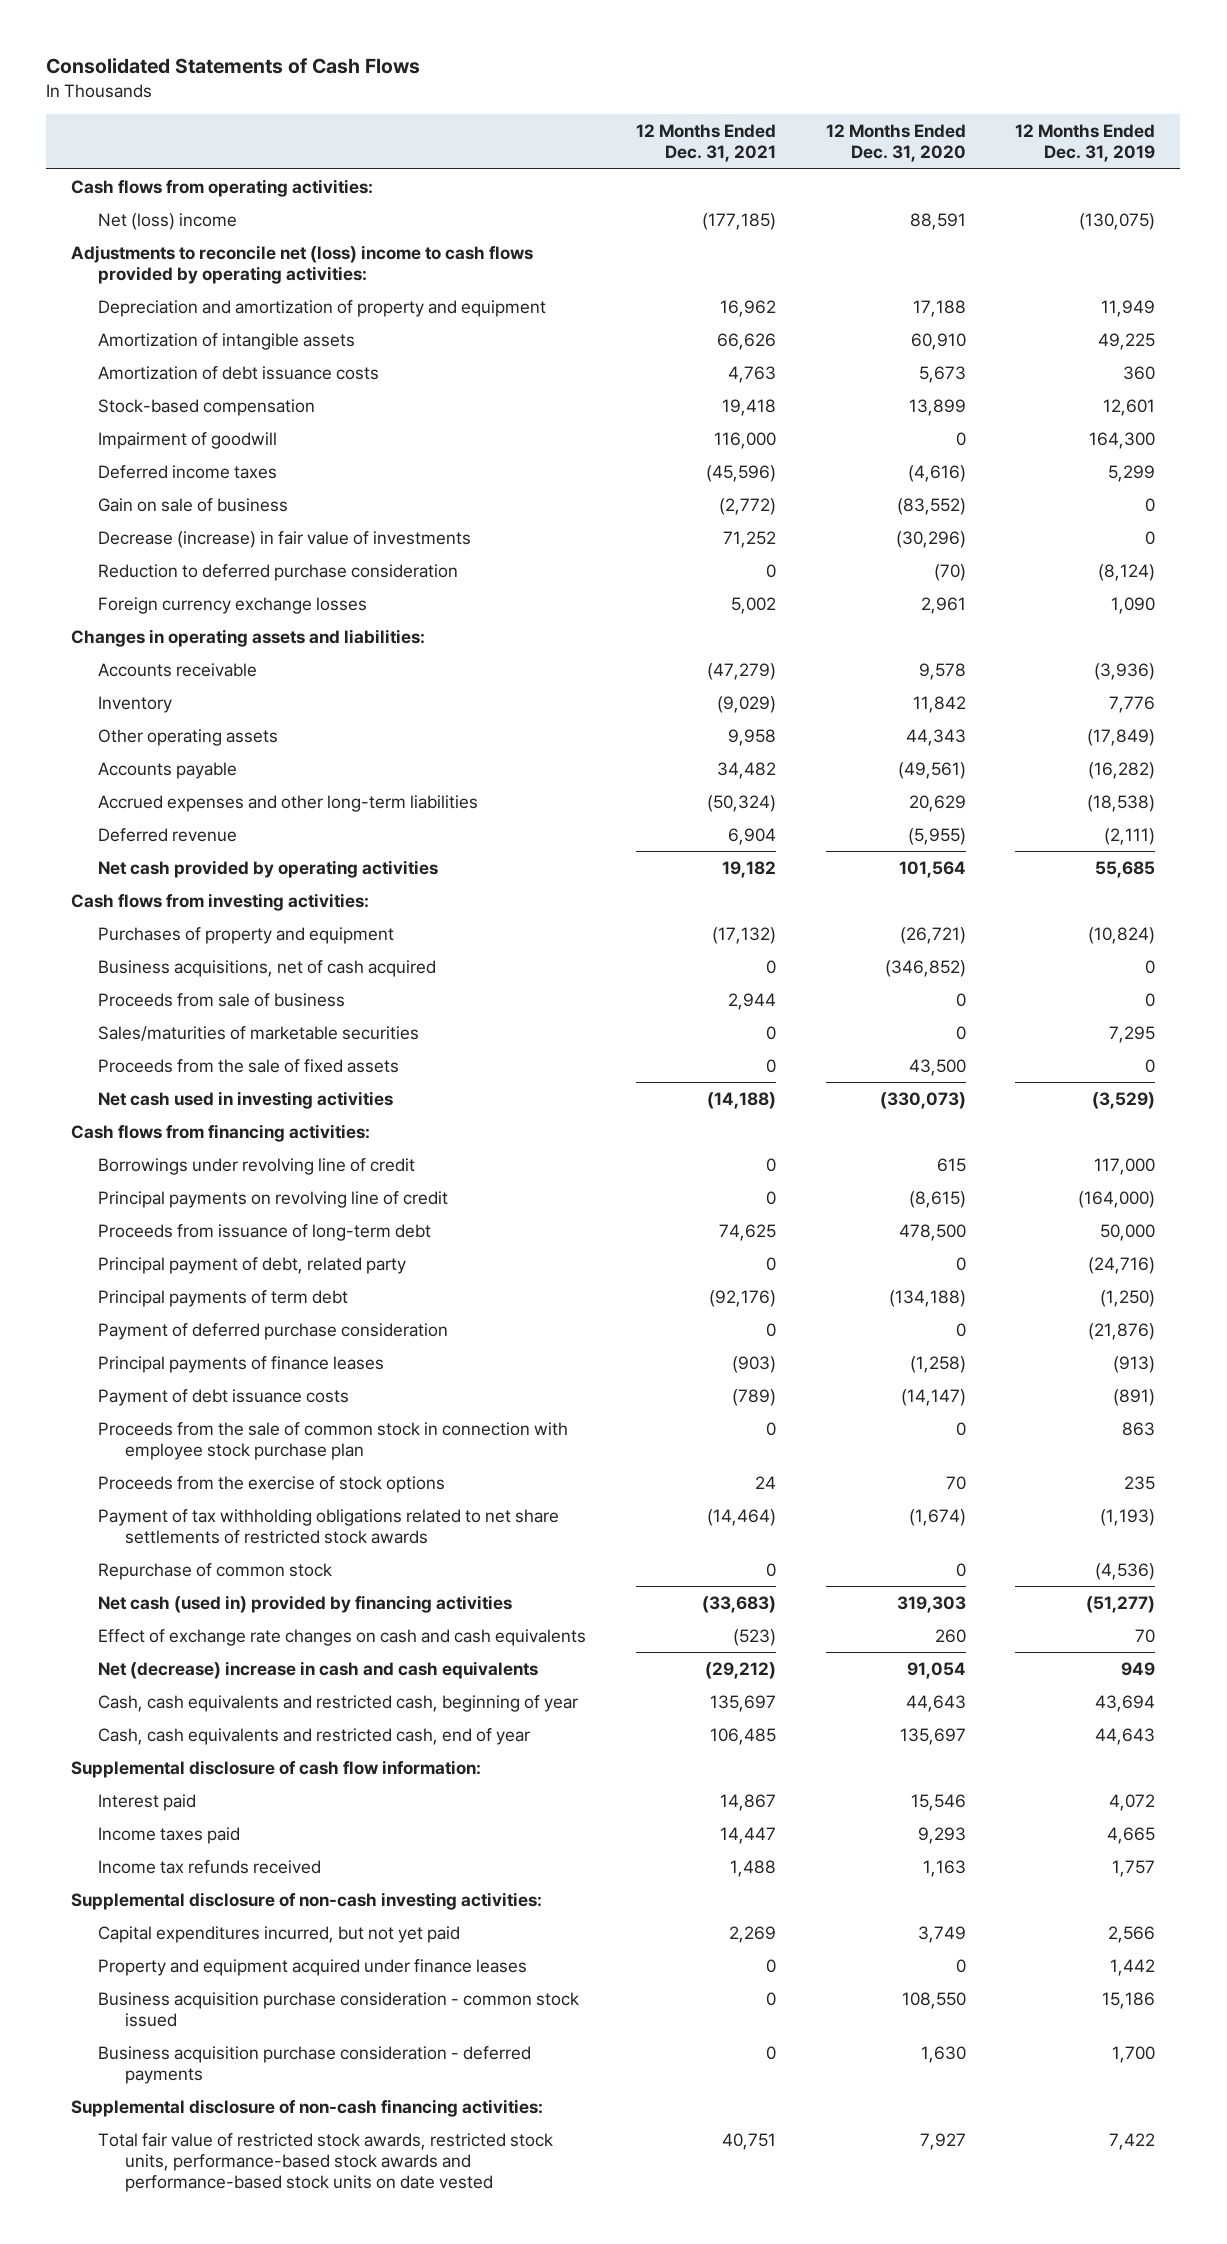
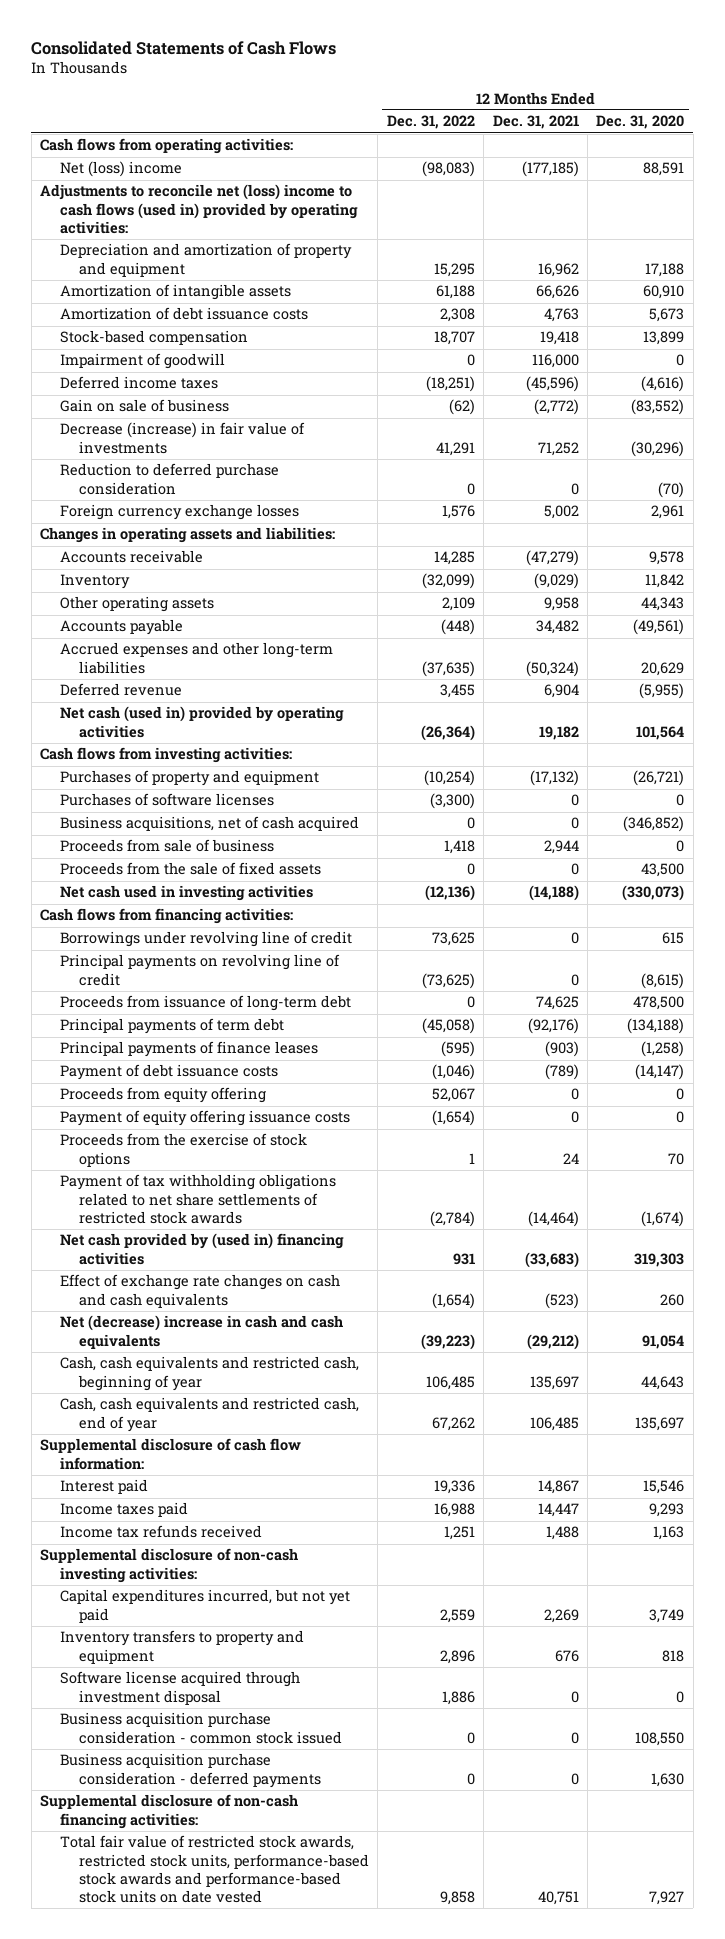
[1015,124,1156,163] 12 Months Ended Dec. 31, 2019 -> none
none -> [386,115,475,130] Dec. 31, 2022
[71,244,534,284] Adjustments to reconcile net (loss) income to cash flows provided by operating activities: -> [40,184,358,234] Adjustments to reconcile net (loss) income to cash flows (used in) provided by operating activities:
[98,859,439,878] Net cash provided by operating activities -> [59,706,344,738] Net cash (used in) provided by operating activities
none -> [59,793,274,807] Purchases of software licenses
[98,1025,420,1041] Sales/maturities of marketable securities -> none
[98,1256,407,1274] Principal payment of debt, related party -> none
[98,1322,449,1340] Payment of deferred purchase consideration -> none
[98,1421,569,1460] Proceeds from the sale of common stock in connection with employee stock purchase plan -> none
none -> [59,1087,266,1104] Proceeds from equity offering
none -> [59,1110,350,1127] Payment of equity offering issuance costs
[98,1562,333,1580] Repurchase of common stock -> none
[98,1594,513,1613] Net cash (used in) provided by financing activities -> [59,1233,344,1265] Net cash provided by (used in) financing activities
none -> [59,1630,304,1664] Inventory transfers to property and equipment
[98,1958,528,1976] Property and equipment acquired under finance leases -> [59,1671,300,1705] Software license acquired through investment disposal

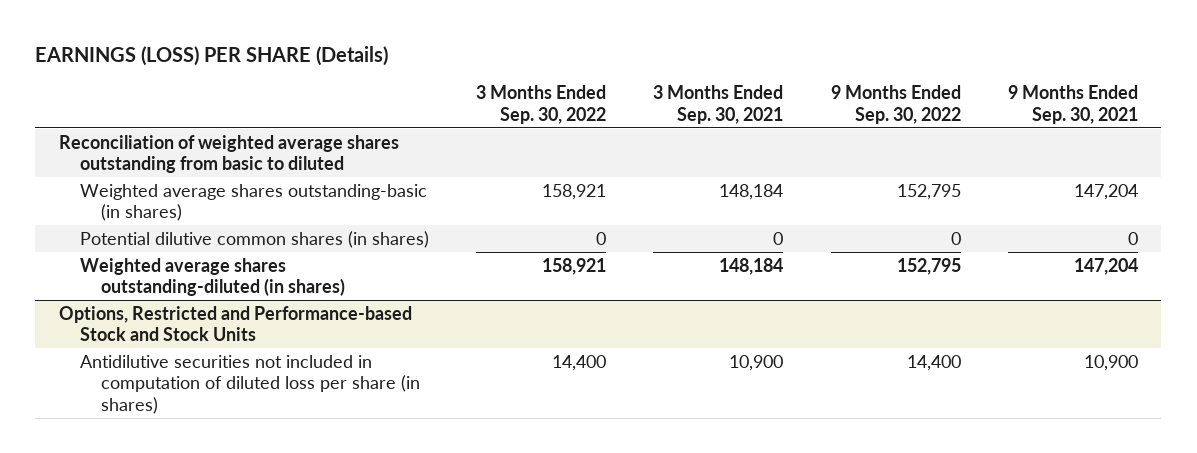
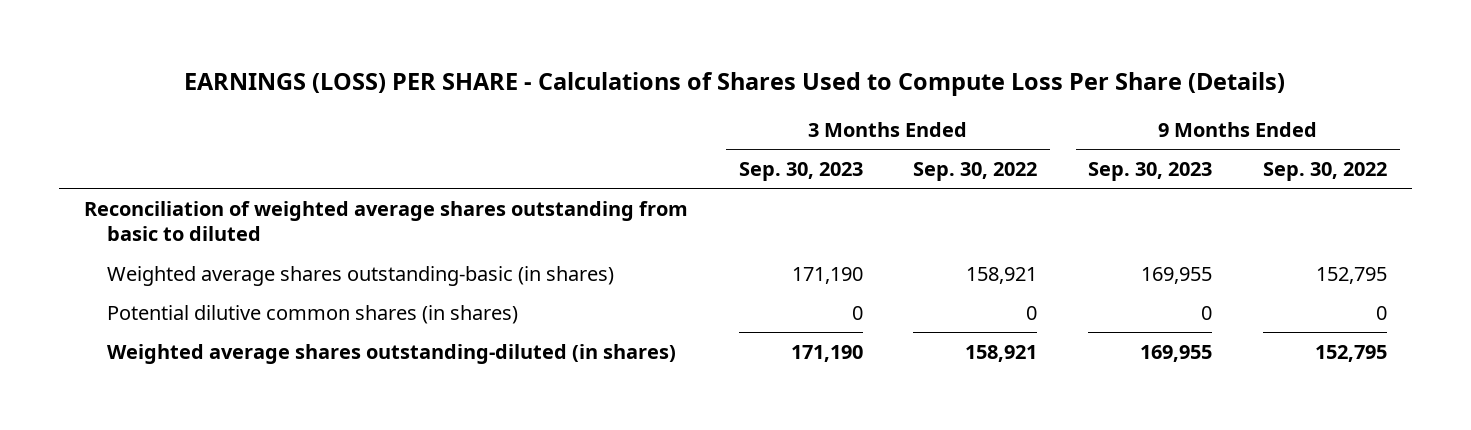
[35,46,389,67] EARNINGS (LOSS) PER SHARE (Details) -> [184,72,1286,97] EARNINGS (LOSS) PER SHARE - Calculations of Shares Used to Compute Loss Per Share (Details)
[653,85,784,124] 3 Months Ended Sep. 30, 2021 -> none
[1007,85,1138,124] 9 Months Ended Sep. 30, 2021 -> none
none -> [738,162,863,182] Sep. 30, 2023
none -> [1088,162,1213,182] Sep. 30, 2023
[58,305,412,342] Options, Restricted and Performance-based Stock and Stock Units -> none
[79,354,421,414] Antidilutive securities not included in computation of diluted loss per share (in shares) -> none

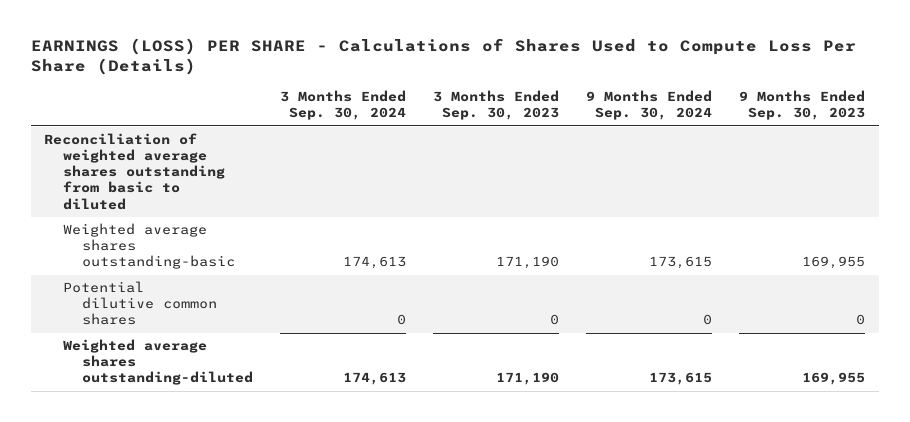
[913,162,1038,182] Sep. 30, 2022 -> none
[1262,162,1387,182] Sep. 30, 2022 -> none
none -> [279,90,406,121] 3 Months Ended Sep. 30, 2024
none -> [586,90,713,121] 9 Months Ended Sep. 30, 2024
[107,265,615,286] Weighted average shares outstanding-basic (in shares) -> [62,223,235,270] Weighted average shares outstanding-basic
[107,304,519,324] Potential dilutive common shares (in shares) -> [62,281,217,326] Potential dilutive common shares
[107,343,677,364] Weighted average shares outstanding-diluted (in shares) -> [62,339,253,386] Weighted average shares outstanding-diluted

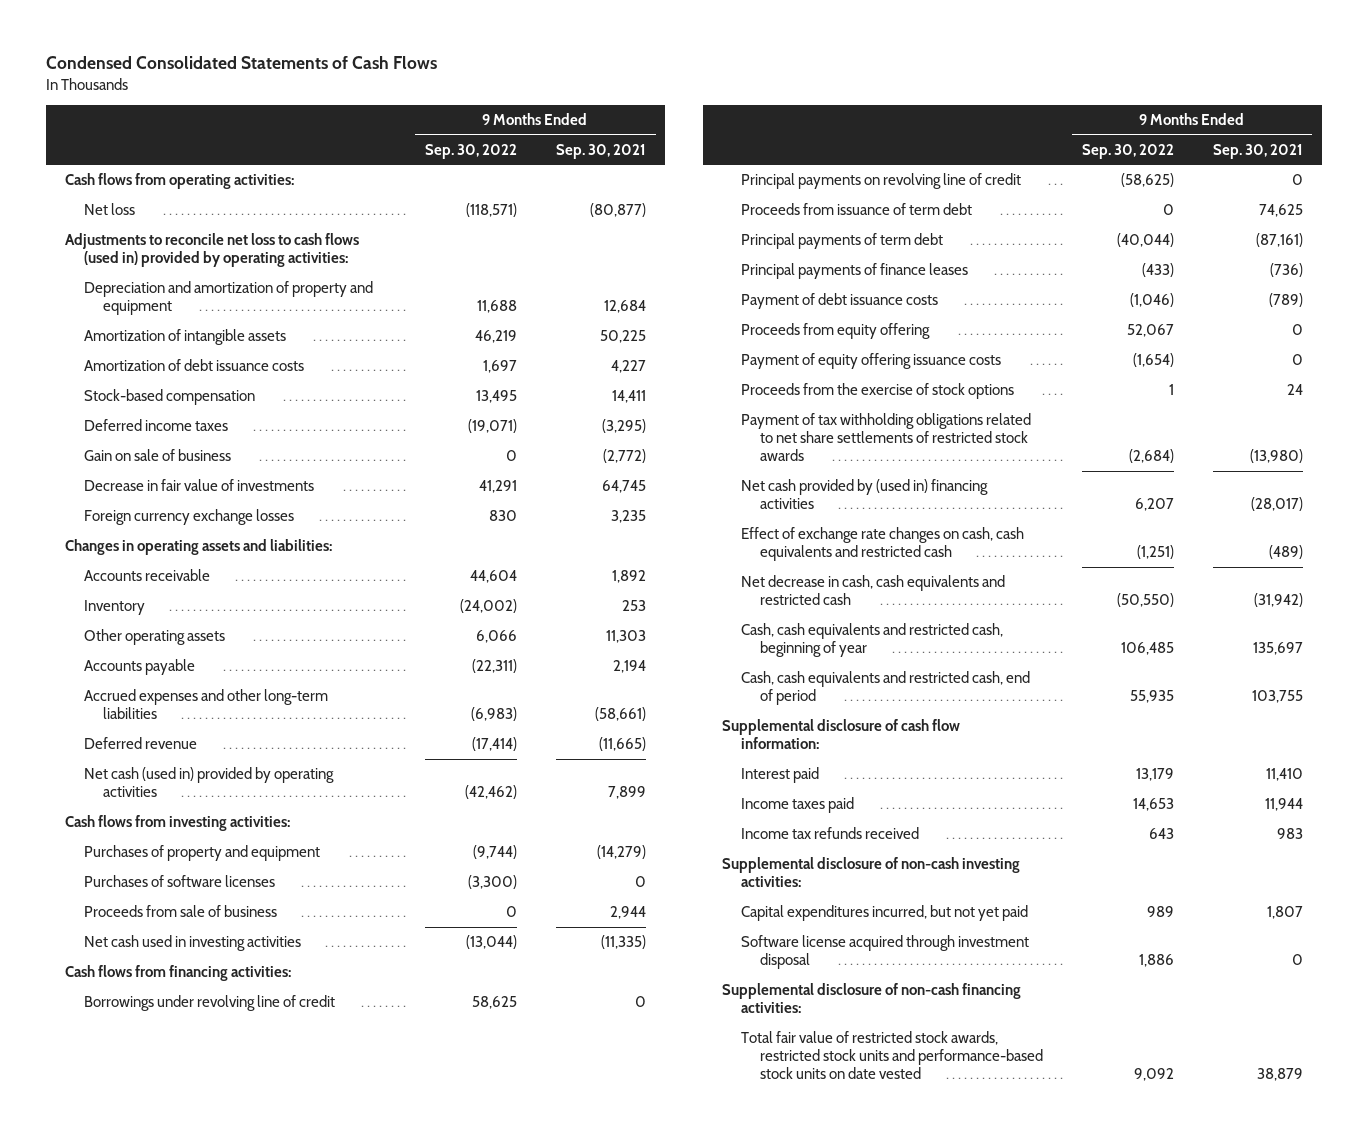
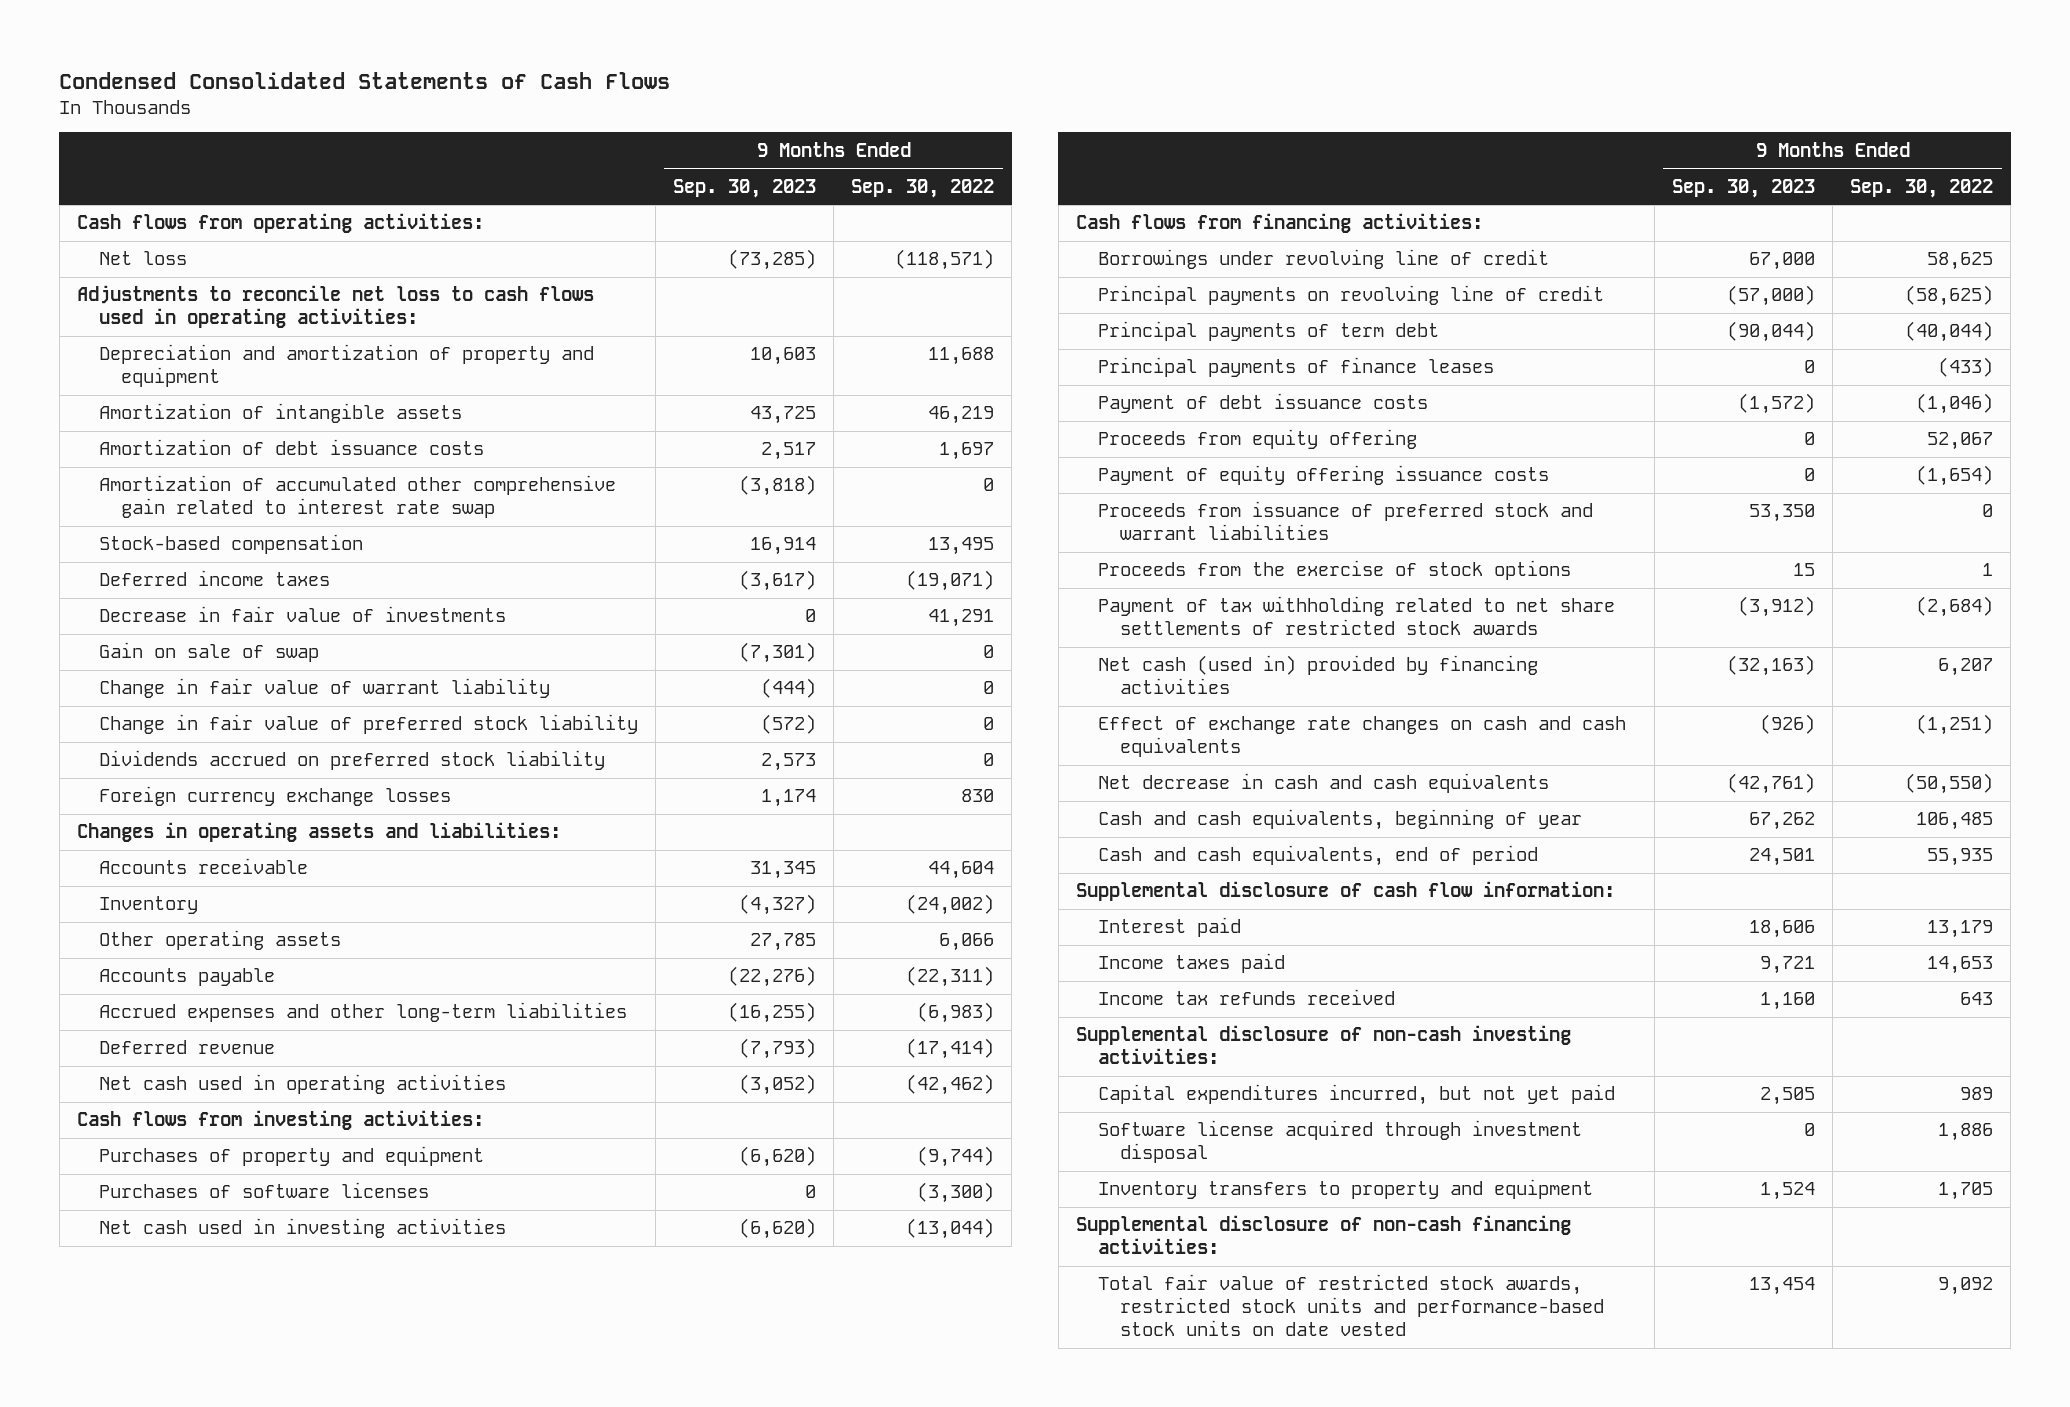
[555,143,646,159] Sep. 30, 2021 -> none
none -> [673,178,817,198] Sep. 30, 2023
[65,233,360,268] Adjustments to reconcile net loss to cash flows (used in) provided by operating activities: -> [77,285,595,329] Adjustments to reconcile net loss to cash flows used in operating activities:
none -> [99,475,617,519] Amortization of accumulated other comprehensive gain related to interest rate swap
[84,449,232,462] Gain on sale of business -> none
none -> [99,642,320,663] Gain on sale of swap
none -> [99,678,551,699] Change in fair value of warrant liability
none -> [99,714,639,735] Change in fair value of preferred stock liability
none -> [99,750,606,771] Dividends accrued on preferred stock liability
[84,767,335,798] Net cash (used in) provided by operating activities -> [99,1074,507,1095] Net cash used in operating activities
[84,905,278,918] Proceeds from sale of business -> none
[741,203,973,216] Proceeds from issuance of term debt -> none
none -> [1098,501,1594,541] Proceeds from issuance of preferred stock and warrant liabilities
[741,413,1032,462] Payment of tax withholding obligations related to net share settlements of restricted stock awards -> [1098,596,1616,636] Payment of tax withholding related to net share settlements of restricted stock awards
[741,479,989,510] Net cash provided by (used in) financing activities -> [1098,655,1539,695] Net cash (used in) provided by financing activities
[741,527,1025,562] Effect of exchange rate changes on cash, cash equivalents and restricted cash -> [1098,716,1627,758] Effect of exchange rate changes on cash and cash equivalents
[741,575,1006,606] Net decrease in cash, cash equivalents and restricted cash -> [1098,773,1550,794] Net decrease in cash and cash equivalents
[741,623,1004,658] Cash, cash equivalents and restricted cash, beginning of year -> [1098,809,1583,831] Cash and cash equivalents, beginning of year
[741,671,1031,706] Cash, cash equivalents and restricted cash, end of period -> [1098,845,1539,867] Cash and cash equivalents, end of period
none -> [1098,1179,1594,1200] Inventory transfers to property and equipment

